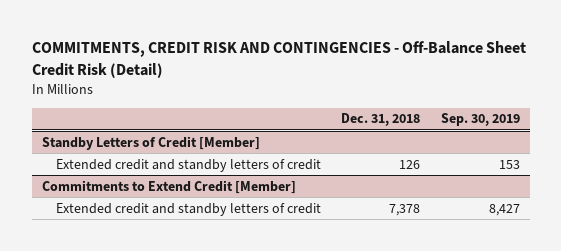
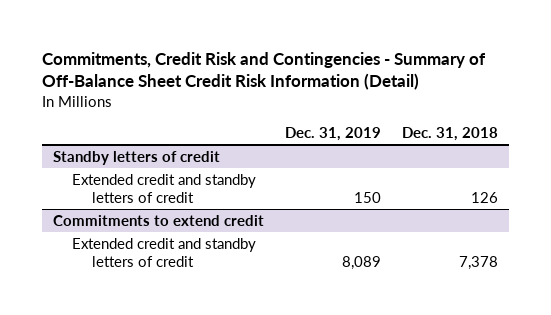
[31,41,526,78] COMMITMENTS, CREDIT RISK AND CONTINGENCIES - Off-Balance Sheet Credit Risk (Detail) -> [42,51,487,91] Commitments, Credit Risk and Contingencies - Summary of Off-Balance Sheet Credit Risk Information (Detail)
[440,113,520,127] Sep. 30, 2019 -> none
none -> [285,126,382,141] Dec. 31, 2019
[41,135,260,150] Standby Letters of Credit [Member] -> [53,150,221,165] Standby letters of credit
[41,179,296,194] Commitments to Extend Credit [Member] -> [53,214,265,226] Commitments to extend credit

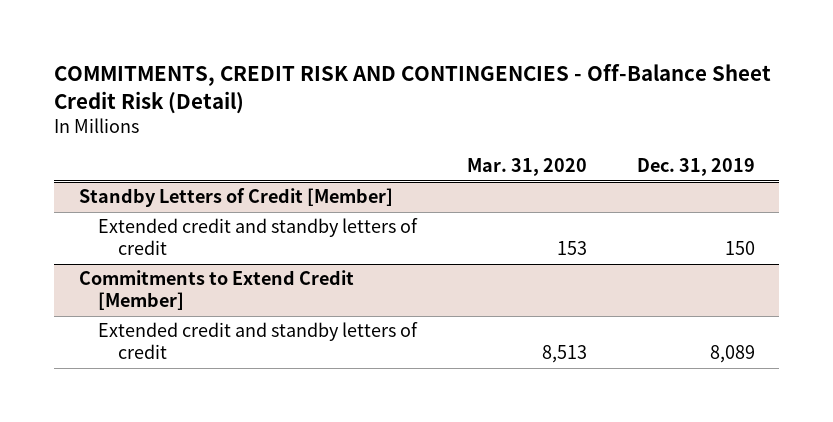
[42,51,487,91] Commitments, Credit Risk and Contingencies - Summary of Off-Balance Sheet Credit Risk Information (Detail) -> [53,64,771,114] COMMITMENTS, CREDIT RISK AND CONTINGENCIES - Off-Balance Sheet Credit Risk (Detail)
[402,126,499,141] Dec. 31, 2018 -> none
none -> [467,158,588,177] Mar. 31, 2020
[53,150,221,165] Standby letters of credit -> [78,188,393,208] Standby Letters of Credit [Member]
[53,214,265,226] Commitments to extend credit -> [78,270,354,311] Commitments to Extend Credit [Member]

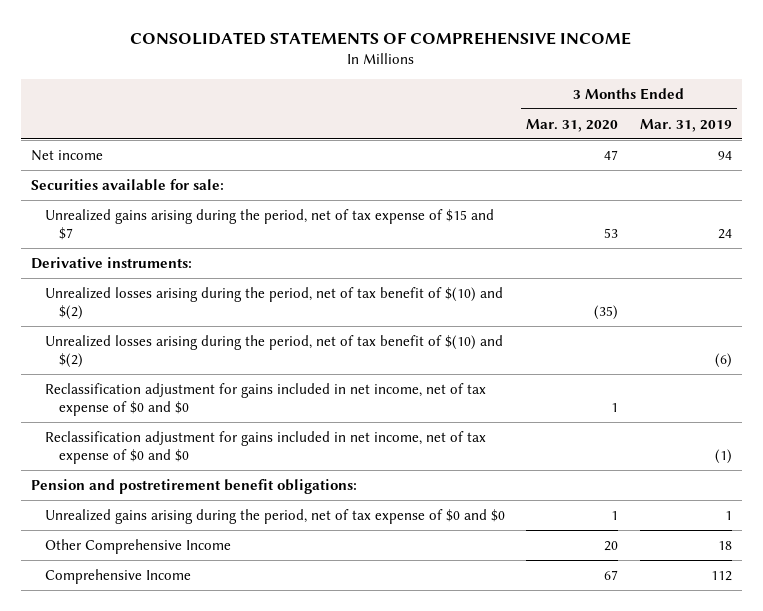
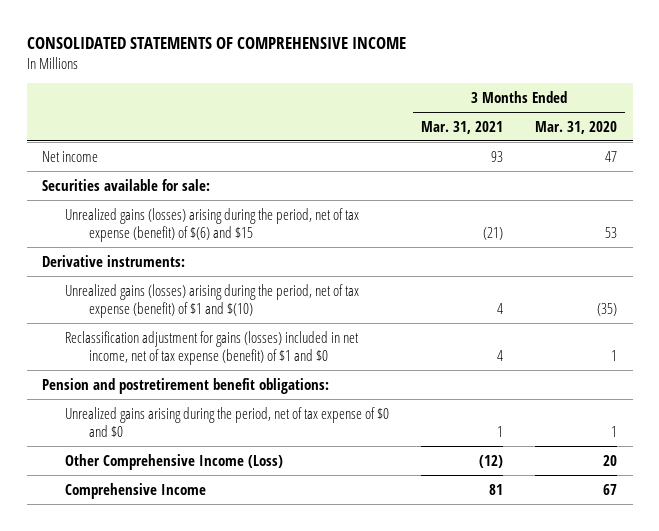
[639,118,732,132] Mar. 31, 2019 -> none
none -> [421,120,504,134] Mar. 31, 2021
[45,208,495,240] Unrealized gains arising during the period, net of tax expense of $15 and $7 -> [65,207,360,242] Unrealized gains (losses) arising during the period, net of tax expense (benefit) of $(6) and $15
[45,334,504,368] Unrealized losses arising during the period, net of tax benefit of $(10) and $(2) -> none
[45,430,487,464] Reclassification adjustment for gains included in net income, net of tax expense of $0 and $0 -> none
[45,286,504,320] Unrealized losses arising during the period, net of tax benefit of $(10) and $(2) -> [65,283,360,318] Unrealized gains (losses) arising during the period, net of tax expense (benefit) of $1 and $(10)
[45,382,487,416] Reclassification adjustment for gains included in net income, net of tax expense of $0 and $0 -> [65,330,360,365] Reclassification adjustment for gains (losses) included in net income, net of tax expense (benefit) of $1 and $0
[45,538,232,554] Other Comprehensive Income -> [65,453,284,470] Other Comprehensive Income (Loss)

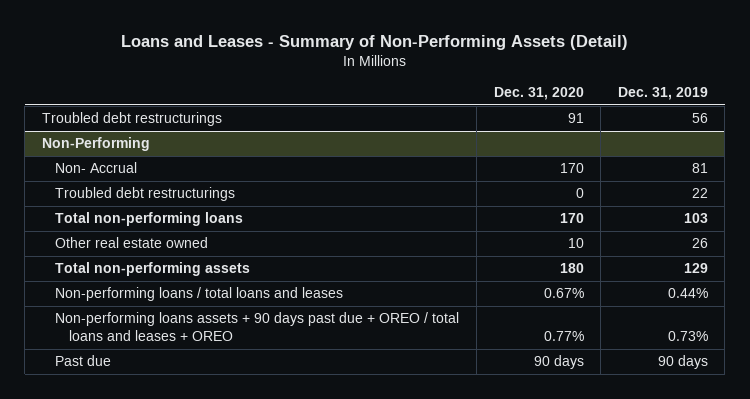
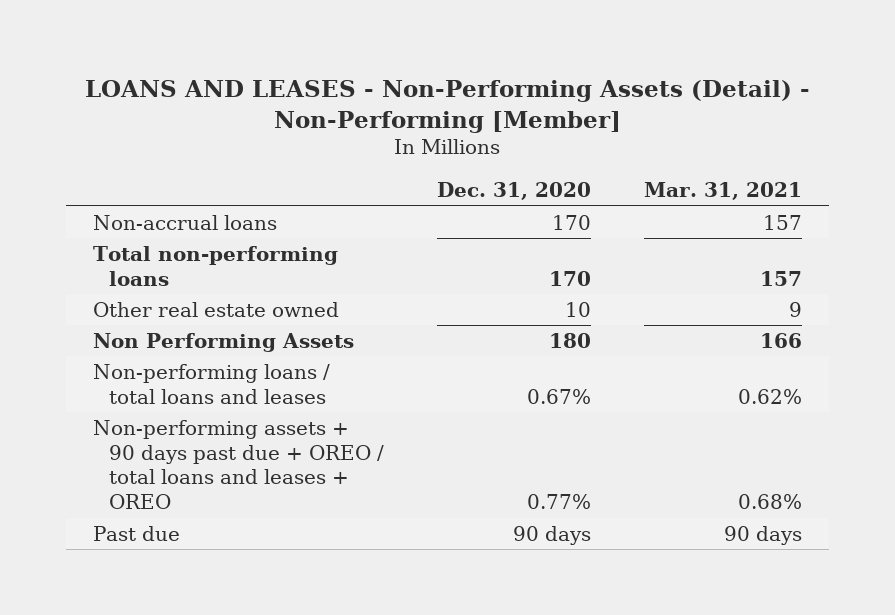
[120,34,628,50] Loans and Leases - Summary of Non-Performing Assets (Detail) -> [85,79,811,133] LOANS AND LEASES - Non-Performing Assets (Detail) - Non-Performing [Member]
[617,87,708,101] Dec. 31, 2019 -> none
none -> [644,182,803,201] Mar. 31, 2021
[41,112,222,127] Troubled debt restructurings -> none
[41,137,150,152] Non-Performing -> none
[55,187,236,202] Troubled debt restructurings -> none
[55,162,138,174] Non- Accrual -> [92,214,277,230] Non-accrual loans
[55,262,251,277] Total non-performing assets -> [92,332,354,352] Non Performing Assets
[55,312,460,342] Non-performing loans assets + 90 days past due + OREO / total loans and leases + OREO -> [92,419,384,510] Non-performing assets + 90 days past due + OREO / total loans and leases + OREO

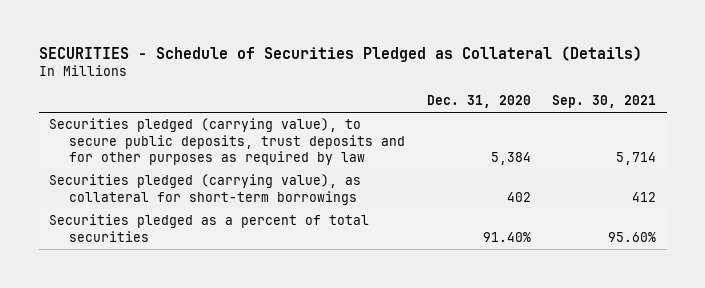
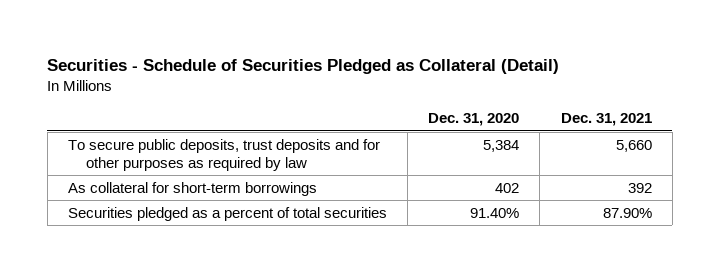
[38,45,642,62] SECURITIES - Schedule of Securities Pledged as Collateral (Details) -> [47,58,560,74] Securities - Schedule of Securities Pledged as Collateral (Detail)
[552,95,657,109] Sep. 30, 2021 -> none
none -> [560,113,652,127] Dec. 31, 2021
[49,118,406,165] Securities pledged (carrying value), to secure public deposits, trust deposits and for other purposes as required by law -> [68,138,381,172] To secure public deposits, trust deposits and for other purposes as required by law
[49,174,362,205] Securities pledged (carrying value), as collateral for short-term borrowings -> [68,181,318,196] As collateral for short-term borrowings

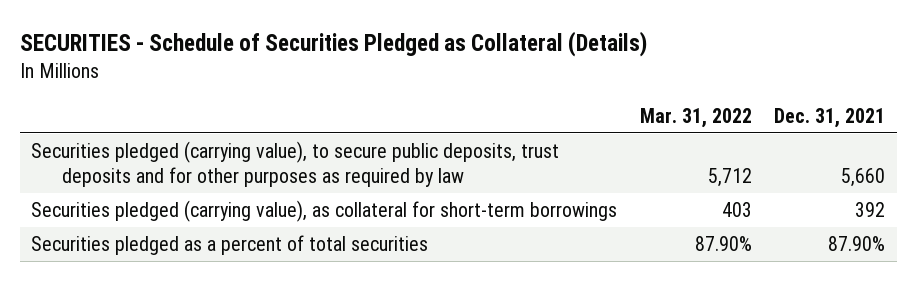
[47,58,560,74] Securities - Schedule of Securities Pledged as Collateral (Detail) -> [20,31,648,58] SECURITIES - Schedule of Securities Pledged as Collateral (Details)
[428,113,520,127] Dec. 31, 2020 -> none
none -> [639,107,752,128] Mar. 31, 2022
[68,138,381,172] To secure public deposits, trust deposits and for other purposes as required by law -> [31,141,560,187] Securities pledged (carrying value), to secure public deposits, trust deposits and for other purposes as required by law
[68,181,318,196] As collateral for short-term borrowings -> [31,200,618,223] Securities pledged (carrying value), as collateral for short-term borrowings

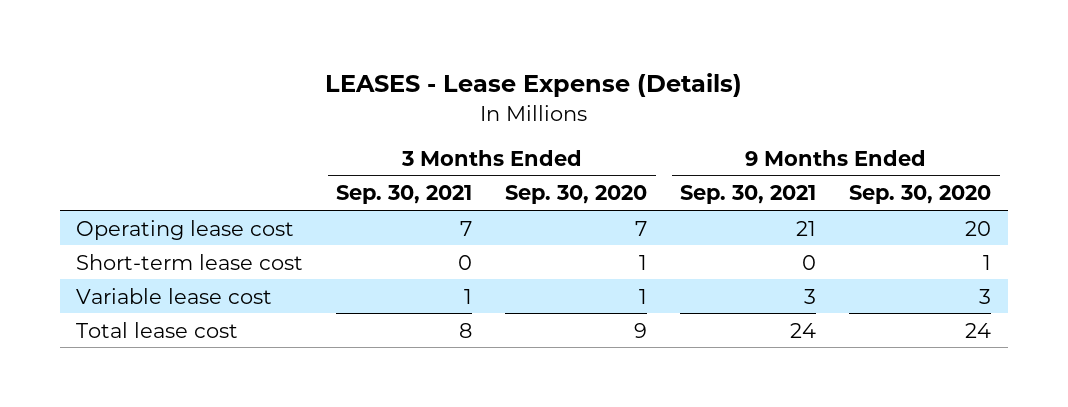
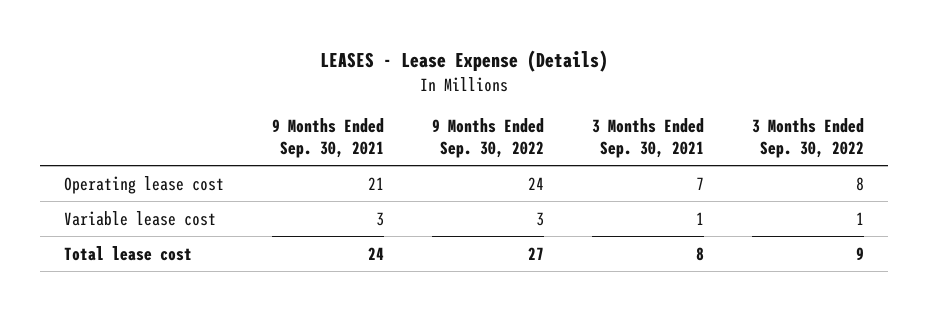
[505,185,648,205] Sep. 30, 2020 -> none
[849,185,992,205] Sep. 30, 2020 -> none
none -> [432,118,545,158] 9 Months Ended Sep. 30, 2022
none -> [752,118,865,158] 3 Months Ended Sep. 30, 2022
[76,253,304,270] Short-term lease cost -> none

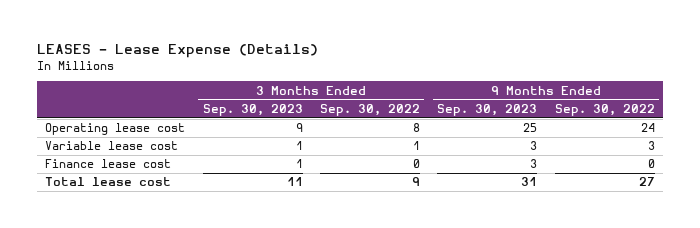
[272,118,385,158] 9 Months Ended Sep. 30, 2021 -> none
[592,118,705,158] 3 Months Ended Sep. 30, 2021 -> none
none -> [202,103,303,116] Sep. 30, 2023
none -> [437,103,538,116] Sep. 30, 2023
none -> [45,159,172,169] Finance lease cost

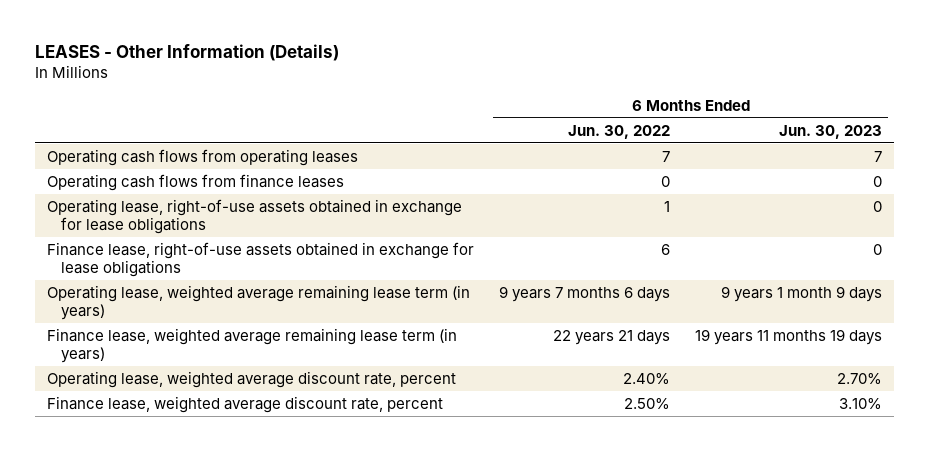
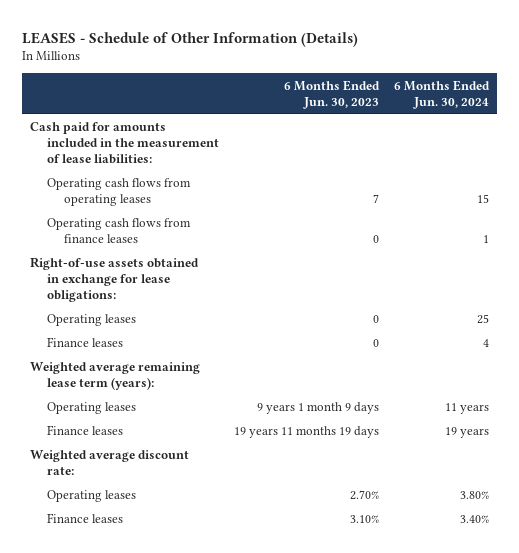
[34,43,339,61] LEASES - Other Information (Details) -> [22,31,359,47] LEASES - Schedule of Other Information (Details)
[568,124,671,139] Jun. 30, 2022 -> none
none -> [393,79,490,109] 6 Months Ended Jun. 30, 2024
none -> [29,122,219,165] Cash paid for amounts included in the measurement of lease liabilities:
none -> [29,257,199,303] Right-of-use assets obtained in exchange for lease obligations:
[47,198,463,234] Operating lease, right-of-use assets obtained in exchange for lease obligations -> [46,314,136,327] Operating leases
[47,241,475,277] Finance lease, right-of-use assets obtained in exchange for lease obligations -> [46,337,123,348] Finance leases
none -> [29,362,200,391] Weighted average remaining lease term (years):
[47,284,471,320] Operating lease, weighted average remaining lease term (in years) -> [46,402,136,415] Operating leases
[47,327,458,363] Finance lease, weighted average remaining lease term (in years) -> [46,425,123,436] Finance leases
none -> [29,450,189,476] Weighted average discount rate:
[47,370,457,388] Operating lease, weighted average discount rate, percent -> [46,490,136,503] Operating leases
[47,395,444,413] Finance lease, weighted average discount rate, percent -> [46,513,123,524] Finance leases

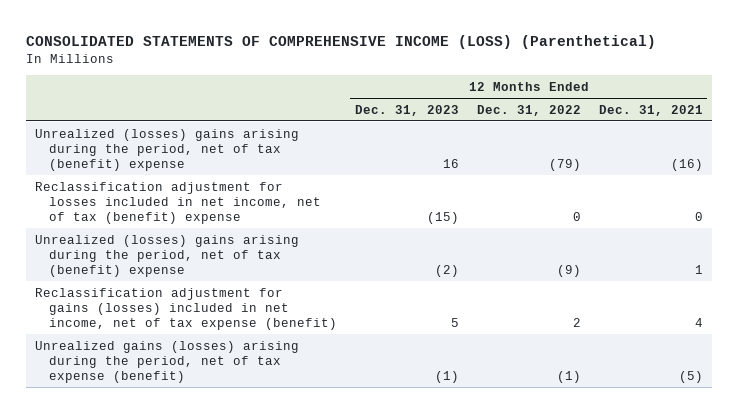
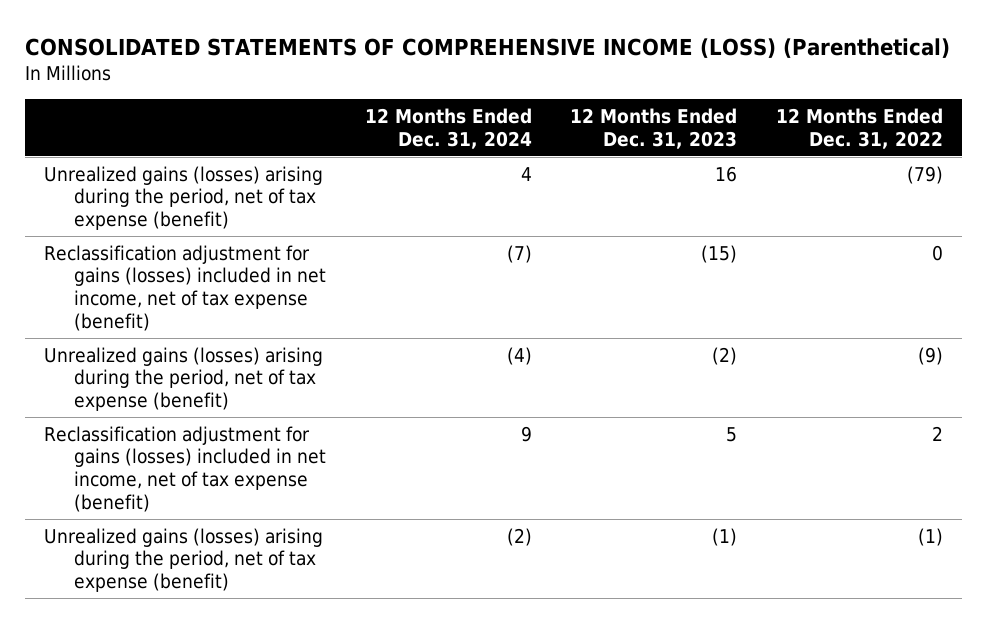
[598,104,703,116] Dec. 31, 2021 -> none
none -> [364,107,532,149] 12 Months Ended Dec. 31, 2024
[34,128,299,171] Unrealized (losses) gains arising during the period, net of tax (benefit) expense -> [44,165,324,231] Unrealized gains (losses) arising during the period, net of tax expense (benefit)
[34,181,321,224] Reclassification adjustment for losses included in net income, net of tax (benefit) expense -> [44,244,327,331] Reclassification adjustment for gains (losses) included in net income, net of tax expense (benefit)
[34,234,299,277] Unrealized (losses) gains arising during the period, net of tax (benefit) expense -> [44,346,324,412] Unrealized gains (losses) arising during the period, net of tax expense (benefit)

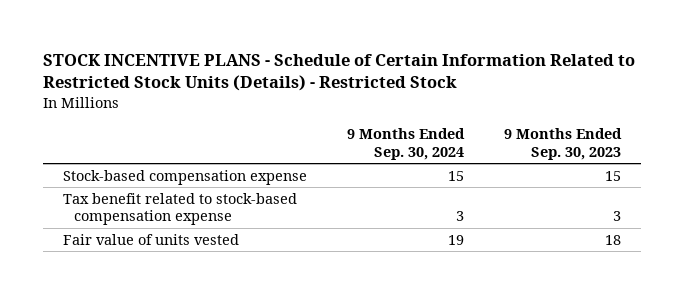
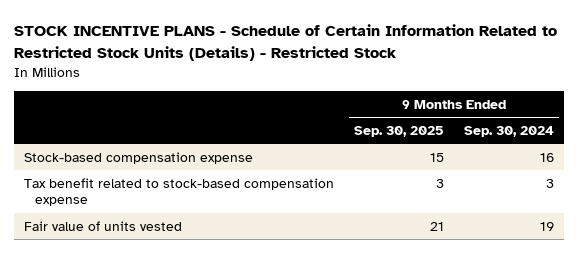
[503,128,622,160] 9 Months Ended Sep. 30, 2023 -> none
none -> [354,125,445,137] Sep. 30, 2025
[447,170,464,181] 15 -> [539,152,554,162] 16

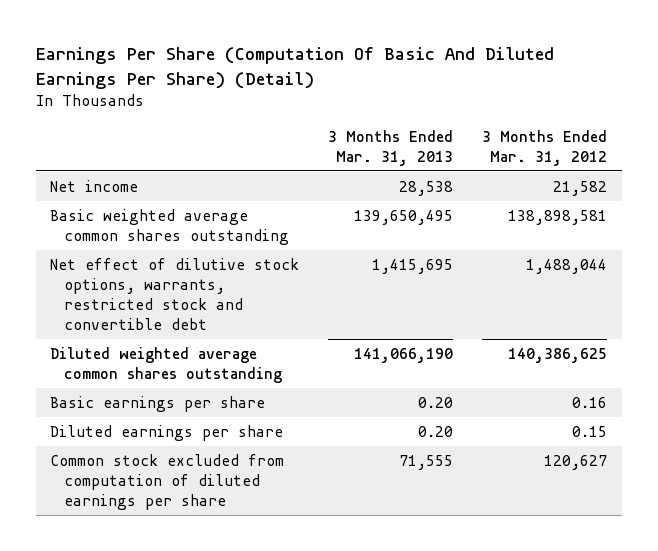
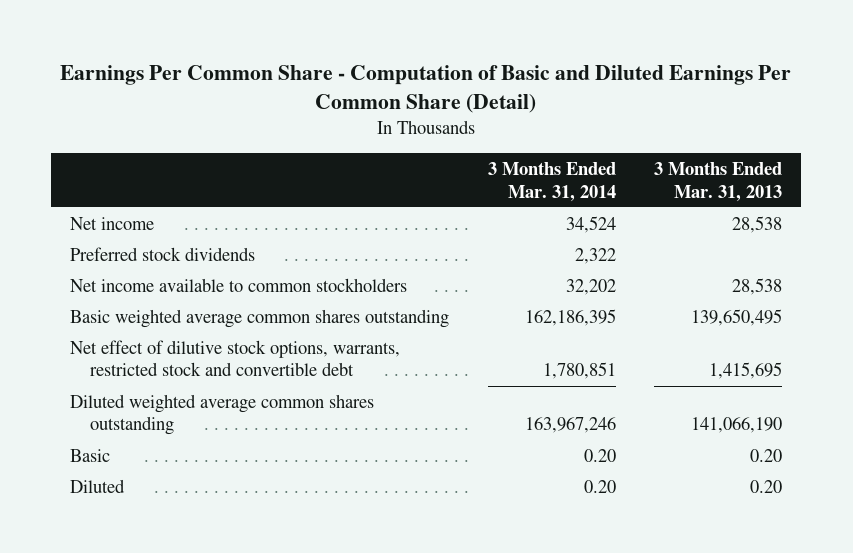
[36,47,555,89] Earnings Per Share (Computation Of Basic And Diluted Earnings Per Share) (Detail) -> [60,65,792,114] Earnings Per Common Share - Computation of Basic and Diluted Earnings Per Common Share (Detail)
[482,129,608,166] 3 Months Ended Mar. 31, 2012 -> none
none -> [487,161,616,202] 3 Months Ended Mar. 31, 2014
none -> [70,246,256,261] Preferred stock dividends
none -> [70,277,408,292] Net income available to common stockholders
[50,453,285,510] Common stock excluded from computation of diluted earnings per share -> none
[50,395,266,412] Basic earnings per share -> [70,448,111,462] Basic
[50,424,284,441] Diluted earnings per share -> [70,478,126,493] Diluted

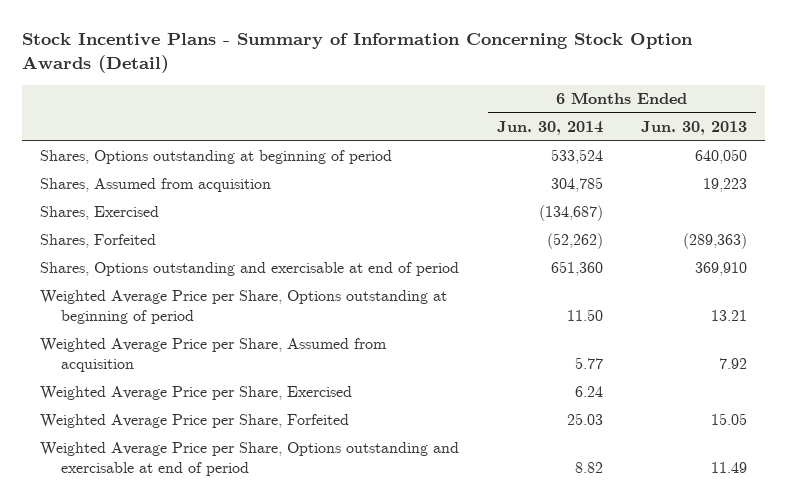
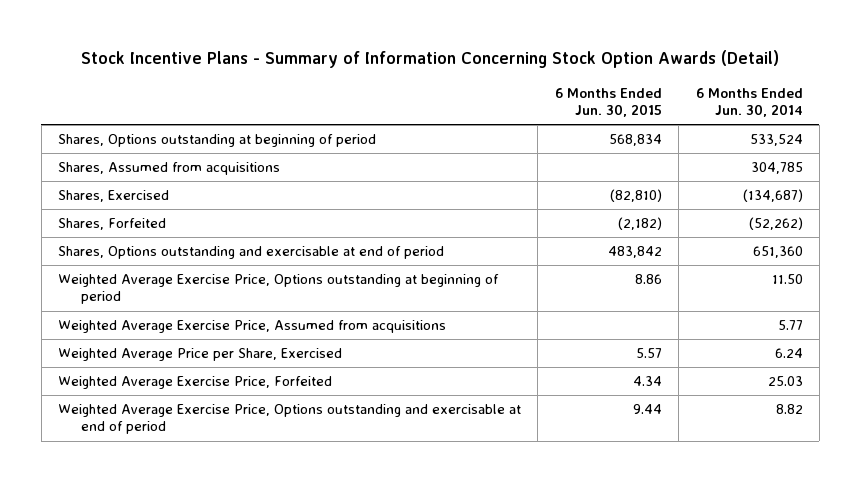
[640,121,747,136] Jun. 30, 2013 -> none
none -> [554,87,662,117] 6 Months Ended Jun. 30, 2015
[40,178,272,193] Shares, Assumed from acquisition -> [58,162,281,176] Shares, Assumed from acquisitions
[40,290,448,324] Weighted Average Price per Share, Options outstanding at beginning of period -> [58,274,500,305] Weighted Average Exercise Price, Options outstanding at beginning of period
[40,338,388,372] Weighted Average Price per Share, Assumed from acquisition -> [58,320,447,334] Weighted Average Exercise Price, Assumed from acquisitions
[40,414,350,429] Weighted Average Price per Share, Forfeited -> [58,376,333,390] Weighted Average Exercise Price, Forfeited
[40,442,460,476] Weighted Average Price per Share, Options outstanding and exercisable at end of period -> [58,404,522,435] Weighted Average Exercise Price, Options outstanding and exercisable at end of period

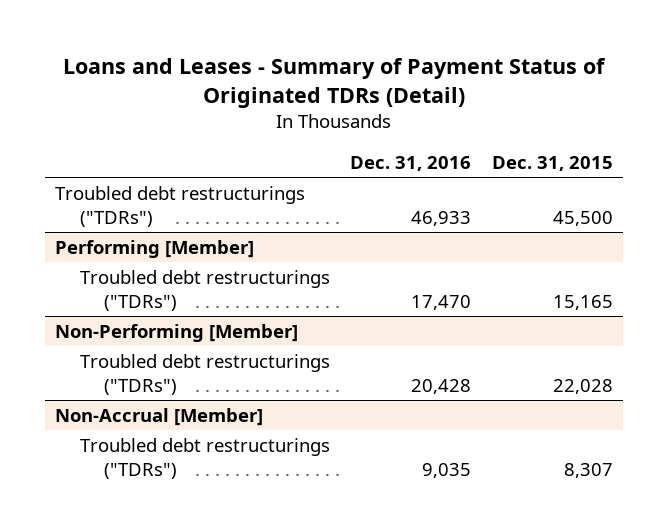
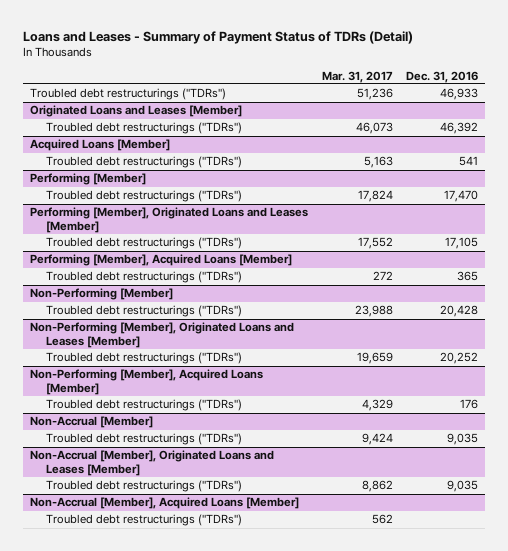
[62,57,606,108] Loans and Leases - Summary of Payment Status of Originated TDRs (Detail) -> [23,30,414,44] Loans and Leases - Summary of Payment Status of TDRs (Detail)
[491,155,613,171] Dec. 31, 2015 -> none
none -> [321,70,393,83] Mar. 31, 2017
none -> [29,105,242,118] Originated Loans and Leases [Member]
none -> [45,122,242,135] Troubled debt restructurings ("TDRs")
none -> [29,139,170,152] Acquired Loans [Member]
none -> [45,156,242,169] Troubled debt restructurings ("TDRs")
none -> [29,207,308,233] Performing [Member], Originated Loans and Leases [Member]
none -> [45,237,242,250] Troubled debt restructurings ("TDRs")
none -> [29,254,292,267] Performing [Member], Acquired Loans [Member]
none -> [45,271,242,284] Troubled debt restructurings ("TDRs")
none -> [29,322,294,348] Non-Performing [Member], Originated Loans and Leases [Member]
none -> [45,352,242,365] Troubled debt restructurings ("TDRs")
none -> [29,369,263,395] Non-Performing [Member], Acquired Loans [Member]
none -> [45,399,242,412] Troubled debt restructurings ("TDRs")
none -> [29,450,274,476] Non-Accrual [Member], Originated Loans and Leases [Member]
none -> [45,480,242,493] Troubled debt restructurings ("TDRs")
none -> [29,497,299,510] Non-Accrual [Member], Acquired Loans [Member]
none -> [45,514,242,527] Troubled debt restructurings ("TDRs")

